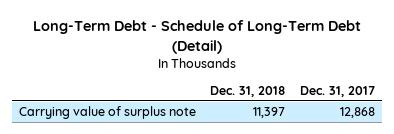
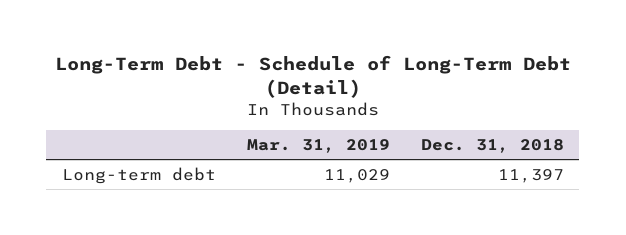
[299,86,375,98] Dec. 31, 2017 -> none
none -> [246,138,390,153] Mar. 31, 2019
[18,106,196,120] Carrying value of surplus note -> [61,167,216,185] Long-term debt

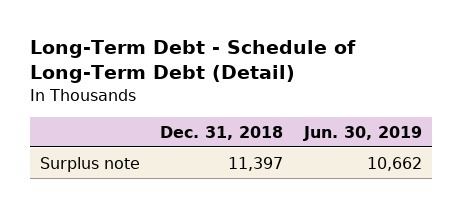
[246,138,390,153] Mar. 31, 2019 -> none
none -> [302,125,422,141] Jun. 30, 2019
[61,167,216,185] Long-term debt -> [39,156,140,172] Surplus note

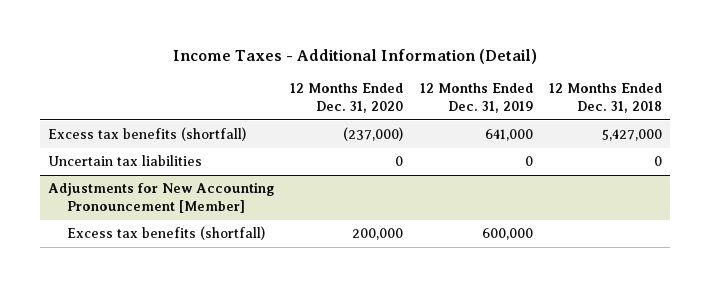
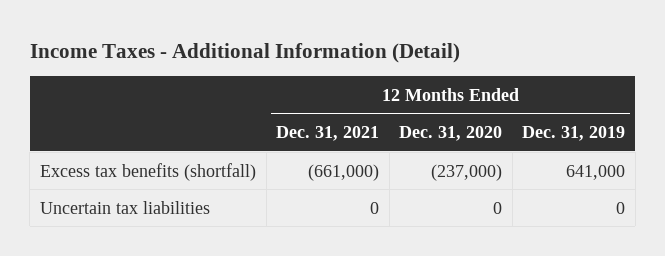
[548,83,662,113] 12 Months Ended Dec. 31, 2018 -> none
none -> [276,126,380,142] Dec. 31, 2021
[47,182,274,214] Adjustments for New Accounting Pronouncement [Member] -> none
[66,226,265,241] Excess tax benefits (shortfall) -> none

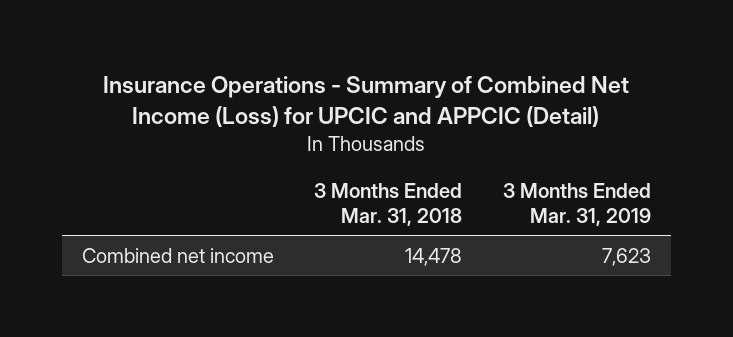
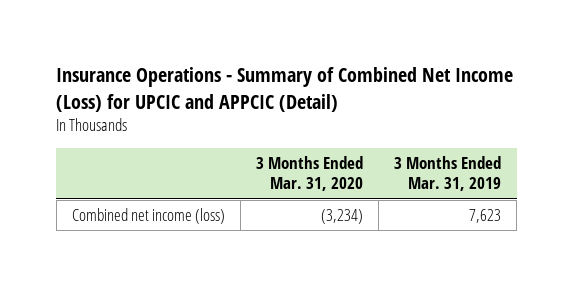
[314,182,463,226] 3 Months Ended Mar. 31, 2018 -> none
none -> [255,156,363,192] 3 Months Ended Mar. 31, 2020
[82,247,275,263] Combined net income -> [71,208,225,225] Combined net income (loss)

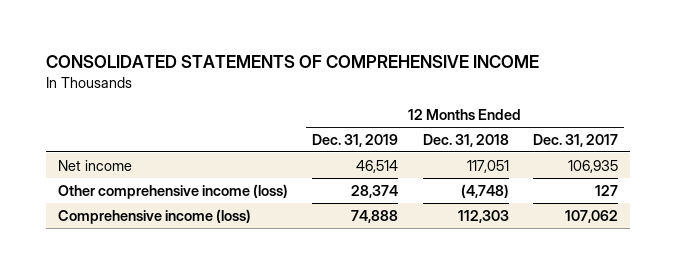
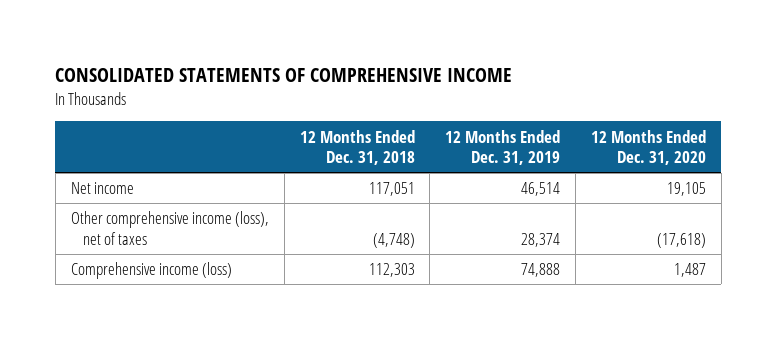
[533,133,619,147] Dec. 31, 2017 -> none
none -> [591,129,707,166] 12 Months Ended Dec. 31, 2020
[57,183,288,199] Other comprehensive income (loss) -> [70,211,269,245] Other comprehensive income (loss), net of taxes

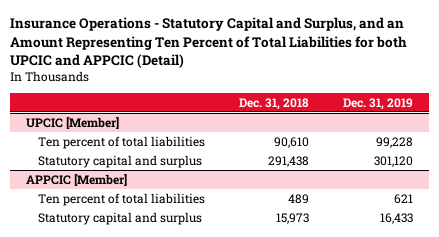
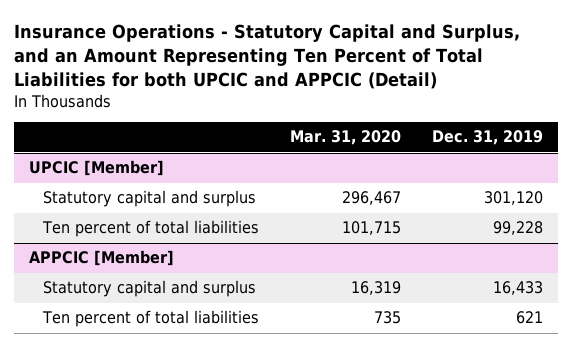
[238,97,309,110] Dec. 31, 2018 -> none
none -> [289,130,401,146] Mar. 31, 2020
[38,135,206,149] Ten percent of total liabilities -> [41,220,259,238] Ten percent of total liabilities
[38,192,206,206] Ten percent of total liabilities -> [41,310,259,328] Ten percent of total liabilities

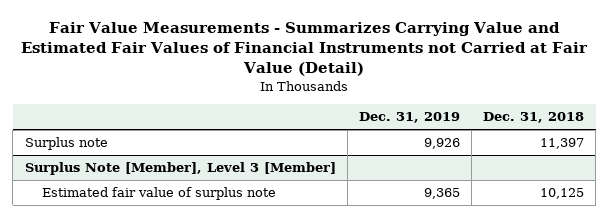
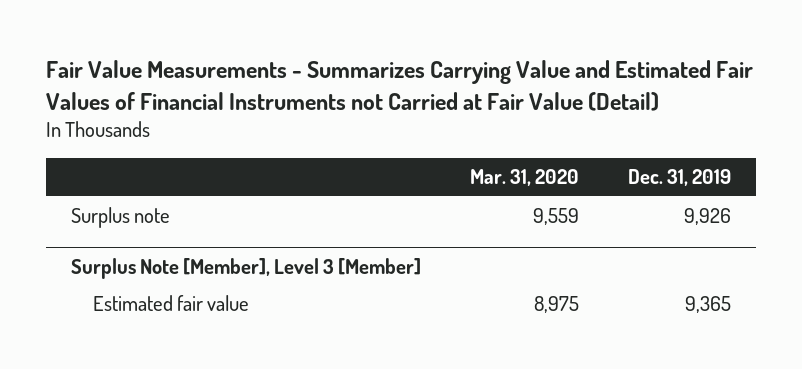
[483,112,585,124] Dec. 31, 2018 -> none
none -> [470,169,580,187] Mar. 31, 2020
[41,187,276,201] Estimated fair value of surplus note -> [93,295,250,312] Estimated fair value

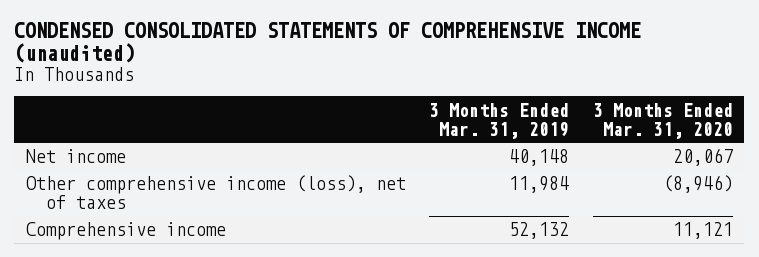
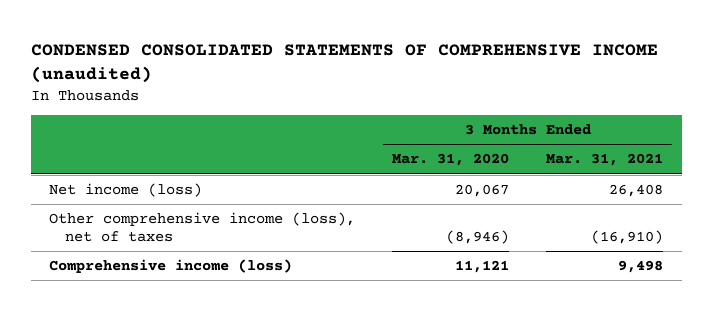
[429,102,570,139] 3 Months Ended Mar. 31, 2019 -> none
none -> [546,153,664,167] Mar. 31, 2021
[26,149,127,164] Net income -> [49,183,203,198] Net income (loss)
[26,222,227,241] Comprehensive income -> [49,259,293,274] Comprehensive income (loss)

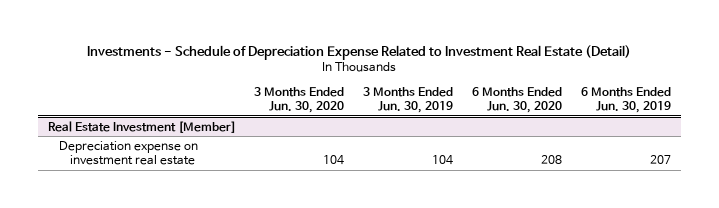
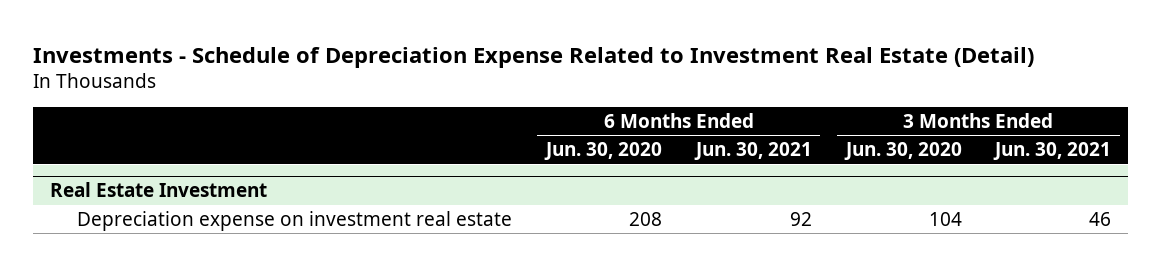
[363,86,454,114] 3 Months Ended Jun. 30, 2019 -> none
[581,86,672,114] 6 Months Ended Jun. 30, 2019 -> none
none -> [693,142,812,161] Jun. 30, 2021
none -> [993,142,1112,161] Jun. 30, 2021
[47,120,236,133] Real Estate Investment [Member] -> [49,182,267,198] Real Estate Investment

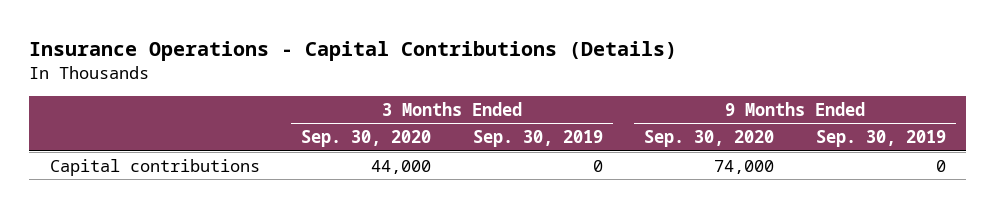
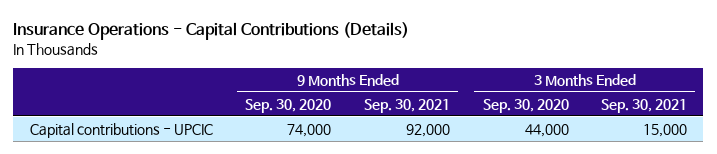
[472,130,603,148] Sep. 30, 2019 -> none
[815,130,946,148] Sep. 30, 2019 -> none
none -> [363,98,450,113] Sep. 30, 2021
none -> [601,98,688,113] Sep. 30, 2021
[49,158,260,176] Capital contributions -> [29,122,213,138] Capital contributions - UPCIC

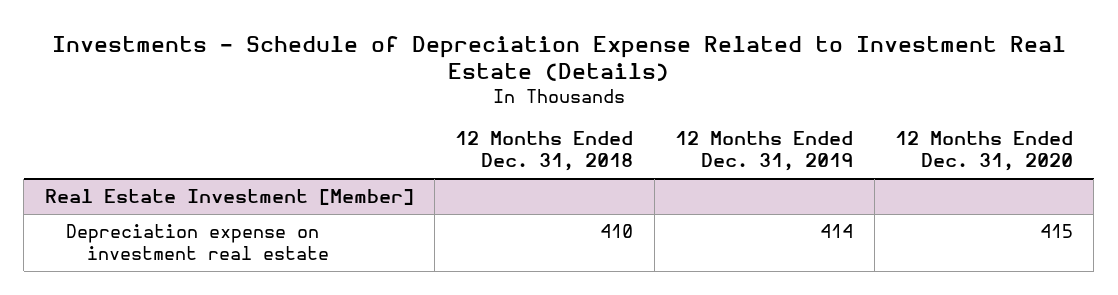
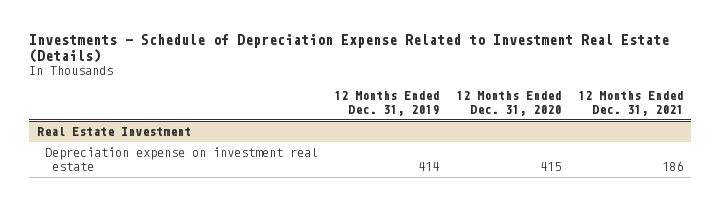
[455,131,634,172] 12 Months Ended Dec. 31, 2018 -> none
none -> [577,91,683,116] 12 Months Ended Dec. 31, 2021
[44,189,414,206] Real Estate Investment [Member] -> [37,127,192,137] Real Estate Investment

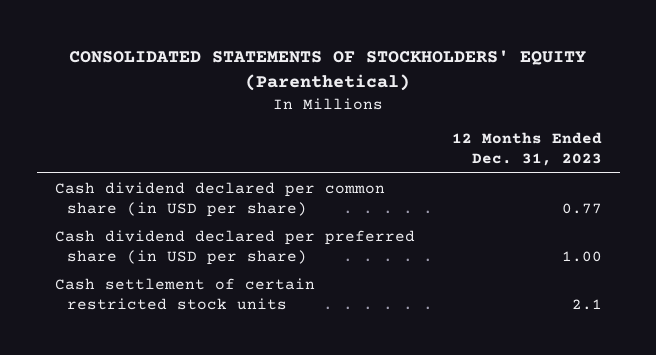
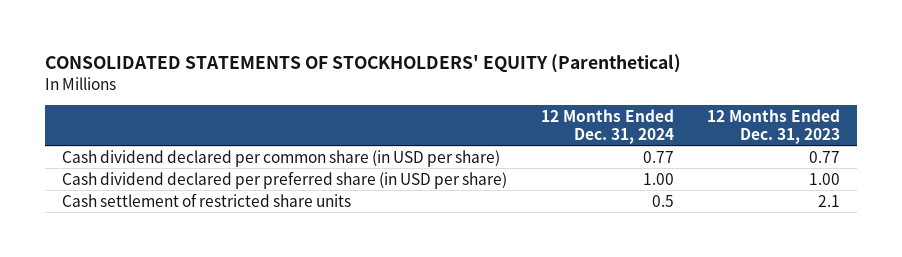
none -> [540,109,674,144] 12 Months Ended Dec. 31, 2024
[54,277,315,310] Cash settlement of certain restricted stock units -> [62,192,352,207] Cash settlement of restricted share units

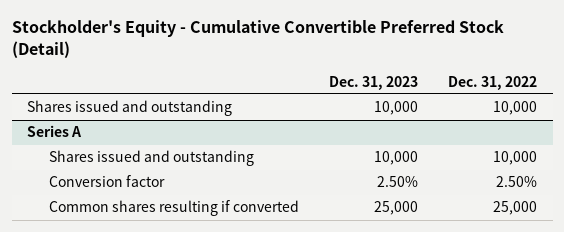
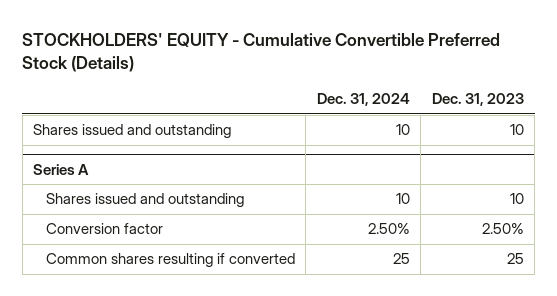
[11,20,504,59] Stockholder's Equity - Cumulative Convertible Preferred Stock (Detail) -> [22,32,501,72] STOCKHOLDERS' EQUITY - Cumulative Convertible Preferred Stock (Details)
[448,75,538,90] Dec. 31, 2022 -> none
none -> [316,93,410,107] Dec. 31, 2024
[374,101,419,116] 10,000 -> [509,124,524,136] 10
[374,151,419,166] 10,000 -> [509,193,524,205] 10
[374,201,419,216] 25,000 -> [506,253,524,265] 25

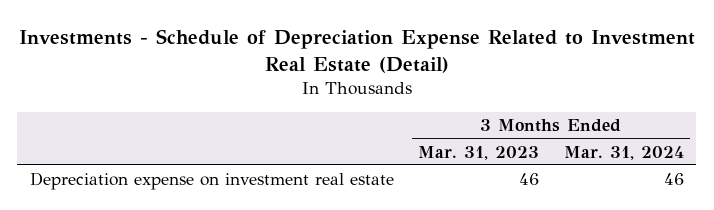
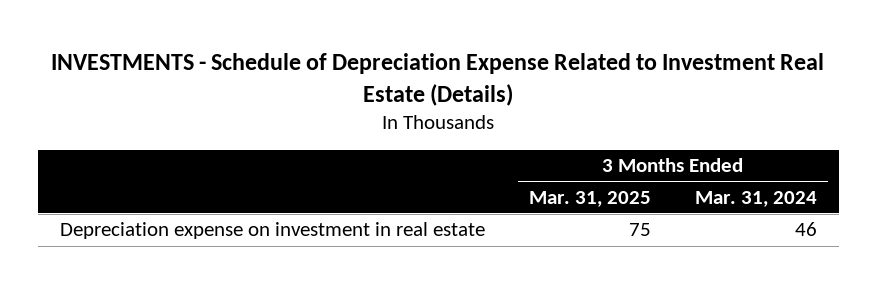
[18,29,695,73] Investments - Schedule of Depreciation Expense Related to Investment Real Estate (Detail) -> [51,52,825,106] INVESTMENTS - Schedule of Depreciation Expense Related to Investment Real Estate (Details)
[418,145,540,160] Mar. 31, 2023 -> none
none -> [528,190,651,207] Mar. 31, 2025
[29,172,394,191] Depreciation expense on investment real estate -> [59,222,485,240] Depreciation expense on investment in real estate

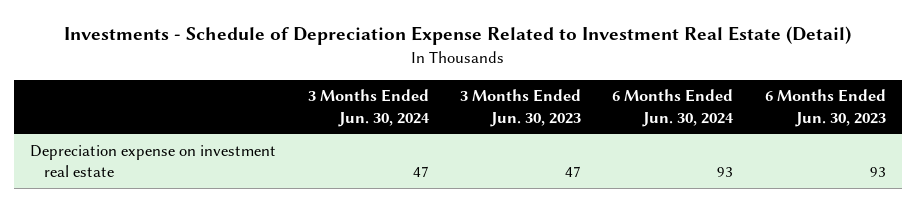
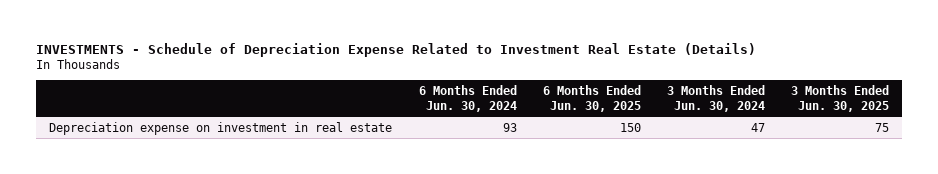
[64,26,852,46] Investments - Schedule of Depreciation Expense Related to Investment Real Estate (Detail) -> [36,42,757,57] INVESTMENTS - Schedule of Depreciation Expense Related to Investment Real Estate (Details)
[460,89,582,127] 3 Months Ended Jun. 30, 2023 -> none
[764,89,886,127] 6 Months Ended Jun. 30, 2023 -> none
none -> [542,85,641,112] 6 Months Ended Jun. 30, 2025
none -> [790,85,889,112] 3 Months Ended Jun. 30, 2025
[30,144,277,178] Depreciation expense on investment real estate -> [49,121,393,135] Depreciation expense on investment in real estate

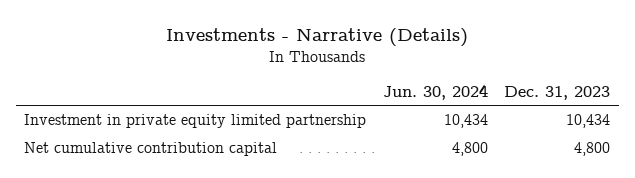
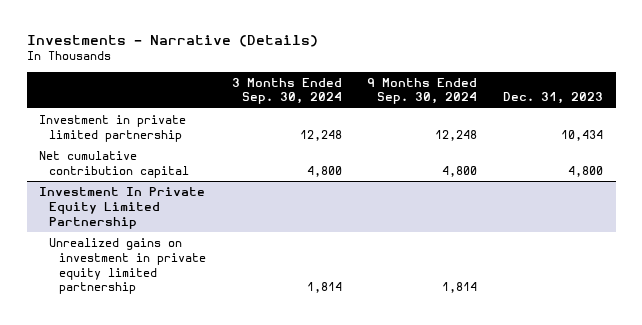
[382,83,488,100] Jun. 30, 2024 -> none
none -> [231,77,342,105] 3 Months Ended Sep. 30, 2024
none -> [367,77,478,105] 9 Months Ended Sep. 30, 2024
[24,114,367,129] Investment in private equity limited partnership -> [39,115,187,142] Investment in private limited partnership
none -> [39,187,206,229] Investment In Private Equity Limited Partnership
none -> [49,238,207,295] Unrealized gains on investment in private equity limited partnership

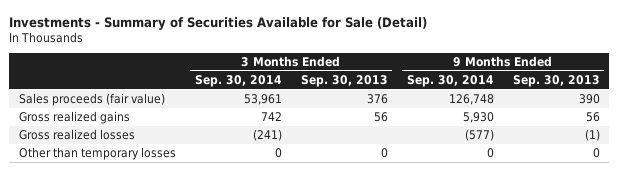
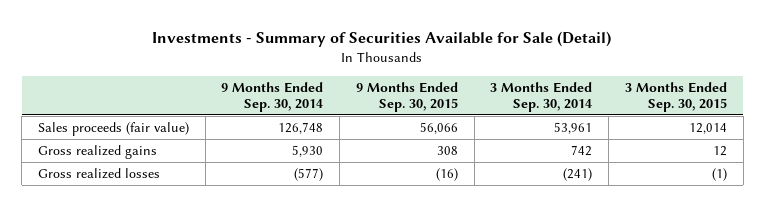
[300,74,388,87] Sep. 30, 2013 -> none
[512,74,600,87] Sep. 30, 2013 -> none
none -> [355,81,458,113] 9 Months Ended Sep. 30, 2015
none -> [624,81,727,113] 3 Months Ended Sep. 30, 2015
[18,147,176,161] Other than temporary losses -> none

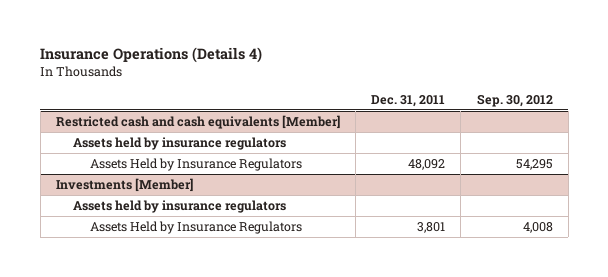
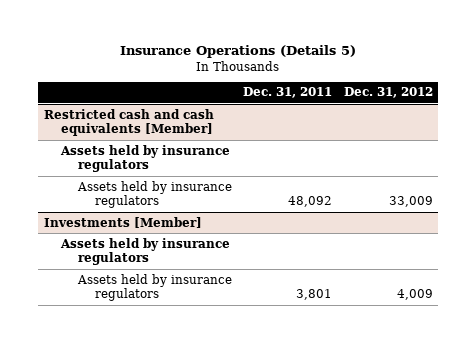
[40,47,263,64] Insurance Operations (Details 4) -> [120,45,357,59] Insurance Operations (Details 5)
[476,93,553,107] Sep. 30, 2012 -> none
none -> [343,87,433,99] Dec. 31, 2012
[89,157,302,171] Assets Held by Insurance Regulators -> [76,180,232,209] Assets held by insurance regulators
[89,220,302,234] Assets Held by Insurance Regulators -> [76,273,232,302] Assets held by insurance regulators

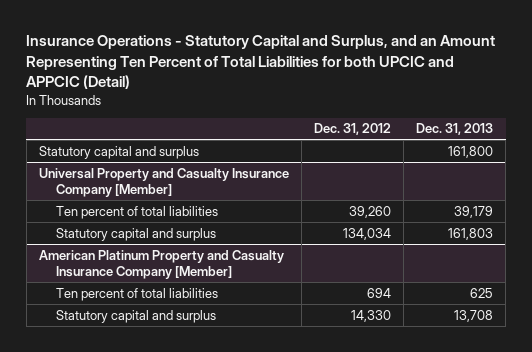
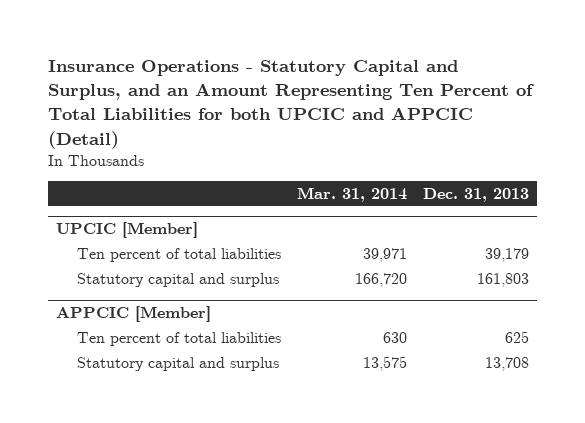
[314,123,392,136] Dec. 31, 2012 -> none
none -> [296,186,407,202] Mar. 31, 2014
[38,145,199,159] Statutory capital and surplus -> none
[38,167,289,197] Universal Property and Casualty Insurance Company [Member] -> none
none -> [55,222,198,239] UPCIC [Member]
[38,249,284,279] American Platinum Property and Casualty Insurance Company [Member] -> none
none -> [55,306,211,323] APPCIC [Member]

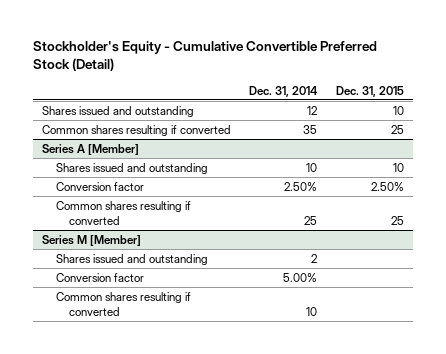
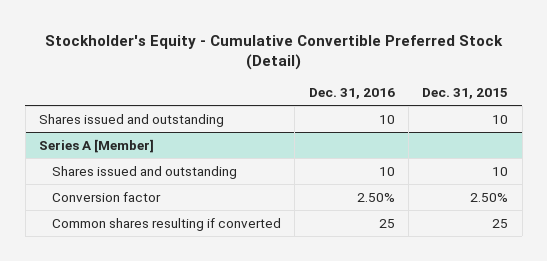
[249,85,319,97] Dec. 31, 2014 -> none
none -> [308,88,395,100] Dec. 31, 2016
[42,124,232,136] Common shares resulting if converted -> none
[42,234,142,246] Series M [Member] -> none
[55,253,208,265] Shares issued and outstanding -> none
[55,272,144,282] Conversion factor -> none
[55,291,191,316] Common shares resulting if converted -> none

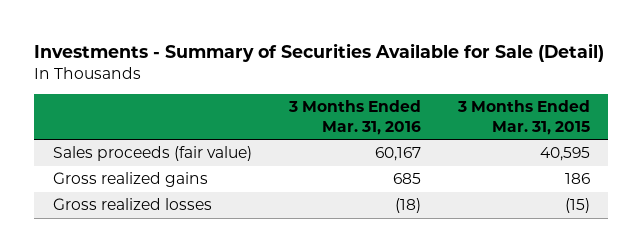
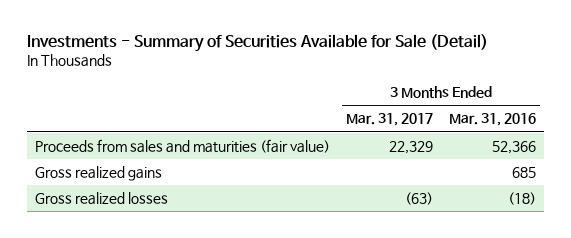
[456,100,590,135] 3 Months Ended Mar. 31, 2015 -> none
none -> [345,113,433,127] Mar. 31, 2017
[52,146,252,162] Sales proceeds (fair value) -> [34,139,330,154] Proceeds from sales and maturities (fair value)
[374,147,421,162] 60,167 -> [492,141,537,155] 52,366

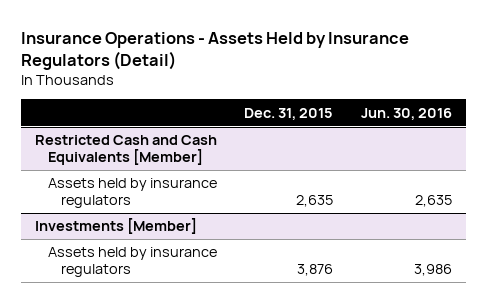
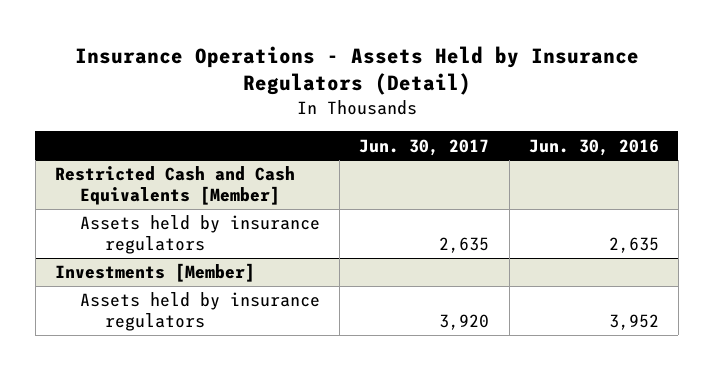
[244,107,334,120] Dec. 31, 2015 -> none
none -> [359,138,490,156] Jun. 30, 2017
[413,263,452,276] 3,986 -> [608,314,659,331] 3,952

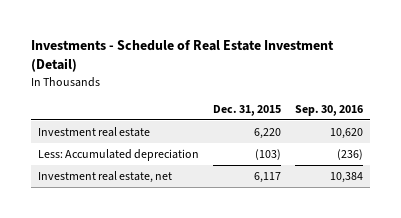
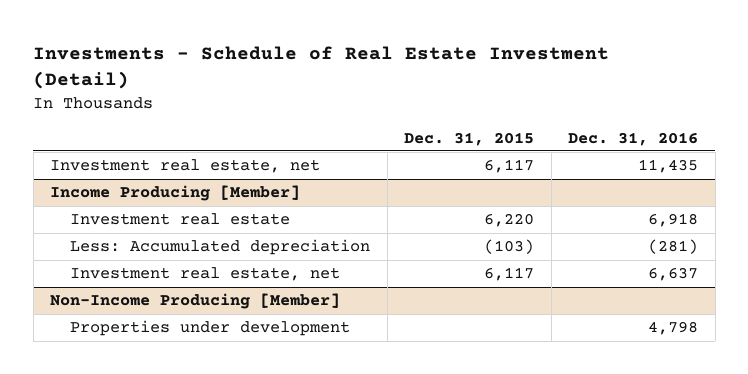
[294,104,363,116] Sep. 30, 2016 -> none
none -> [568,131,699,146] Dec. 31, 2016
none -> [50,159,321,174] Investment real estate, net
none -> [50,185,301,202] Income Producing [Member]
none -> [50,293,341,310] Non-Income Producing [Member]
none -> [70,320,351,337] Properties under development

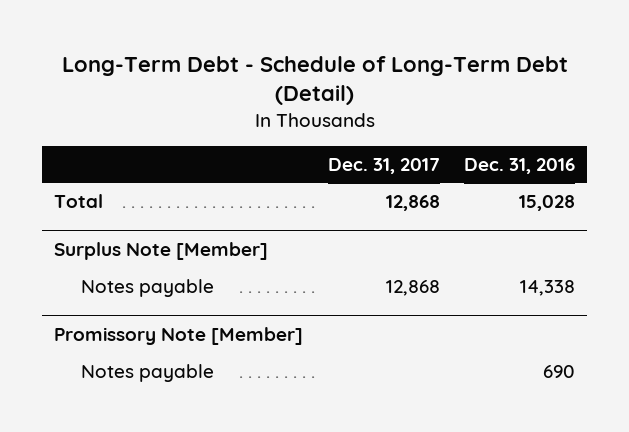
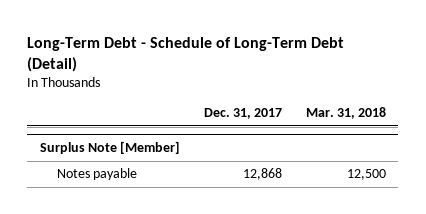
[463,157,575,174] Dec. 31, 2016 -> none
none -> [306,107,387,120] Mar. 31, 2018
[54,194,104,209] Total -> none
[54,327,304,346] Promissory Note [Member] -> none
[80,364,214,383] Notes payable -> none

